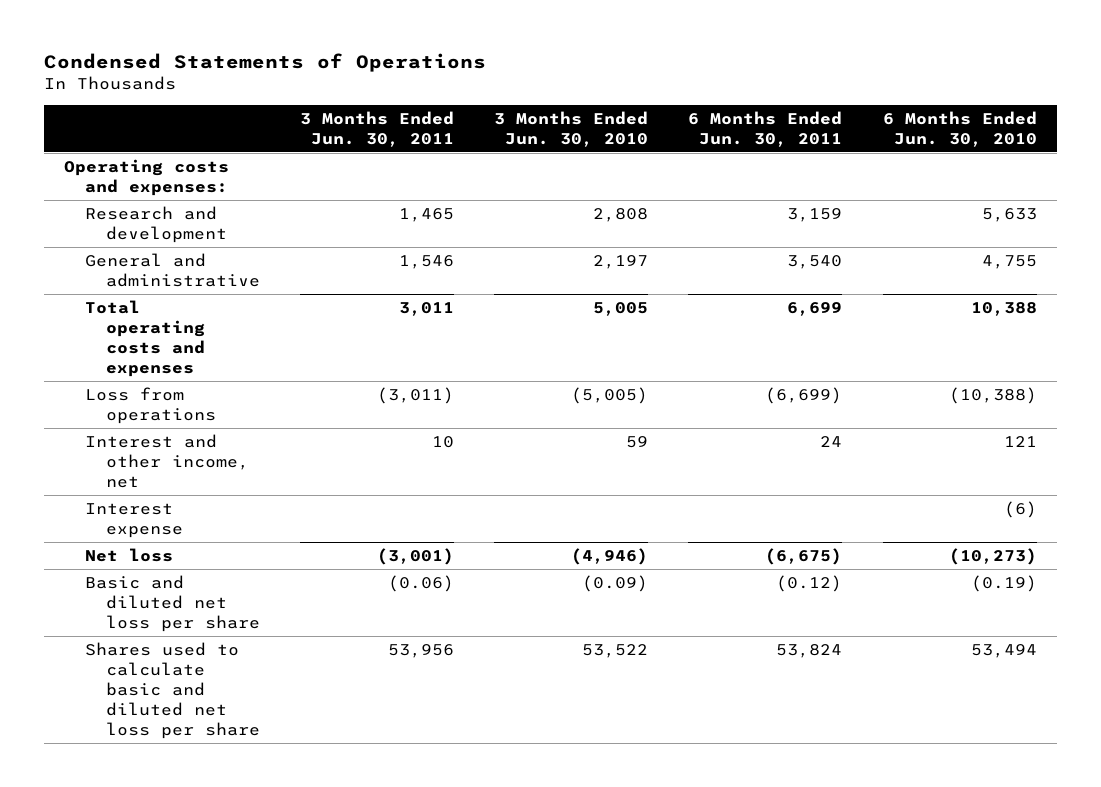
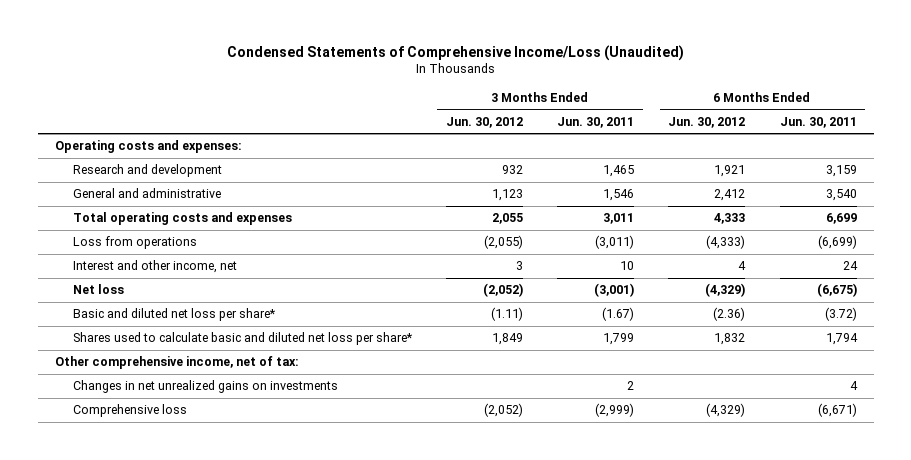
[43,53,486,73] Condensed Statements of Operations -> [226,44,684,61] Condensed Statements of Comprehensive Income/Loss (Unaudited)
[494,110,649,147] 3 Months Ended Jun. 30, 2010 -> none
[882,110,1037,147] 6 Months Ended Jun. 30, 2010 -> none
none -> [445,116,523,128] Jun. 30, 2012
none -> [668,116,746,128] Jun. 30, 2012
[85,502,184,538] Interest expense -> none
[85,574,261,632] Basic and diluted net loss per share -> [72,308,276,322] Basic and diluted net loss per share*
[388,574,455,592] (0.06) -> [602,307,635,322] (1.67)
[776,574,843,592] (0.12) -> [824,307,857,322] (3.72)
[85,641,261,739] Shares used to calculate basic and diluted net loss per share -> [72,332,413,346] Shares used to calculate basic and diluted net loss per share*
[388,643,455,658] 53,956 -> [603,333,635,346] 1,799
[776,643,843,658] 53,824 -> [825,333,858,346] 1,794
none -> [54,356,299,370] Other comprehensive income, net of tax:
none -> [72,380,338,394] Changes in net unrealized gains on investments
none -> [72,404,187,418] Comprehensive loss

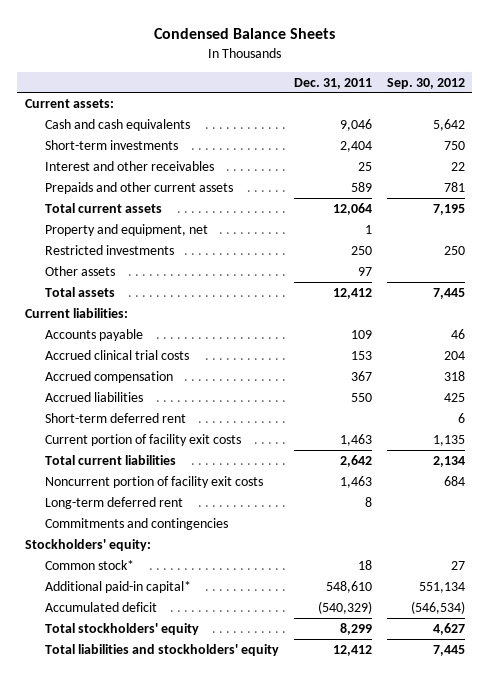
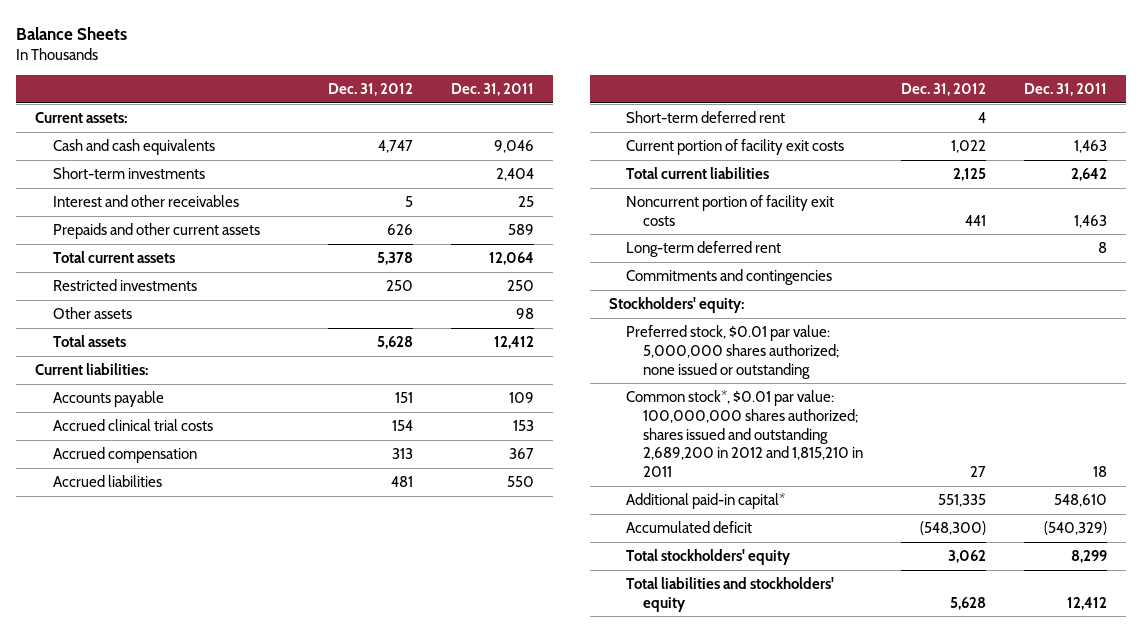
[153,27,335,39] Condensed Balance Sheets -> [16,26,128,40] Balance Sheets
[386,77,465,89] Sep. 30, 2012 -> none
none -> [327,82,413,96] Dec. 31, 2012
[44,223,208,236] Property and equipment, net -> none
[357,266,372,276] 97 -> [515,308,534,320] 98
none -> [626,325,840,379] Preferred stock, $0.01 par value: 5,000,000 shares authorized; none issued or outstanding
[44,559,134,570] Common stock* -> [626,390,864,478] Common stock*, $0.01 par value: 100,000,000 shares authorized; shares issued and outstanding 2,689,200 in 2012 and 1,815,210 in 2011

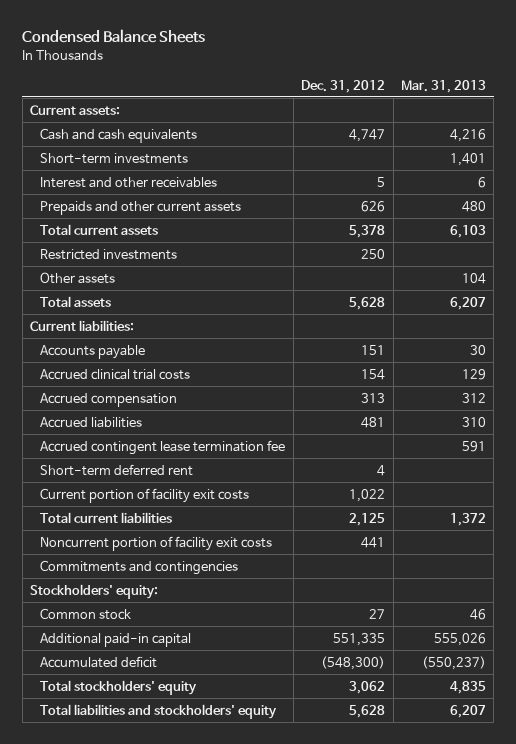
[16,26,128,40] Balance Sheets -> [22,29,206,44] Condensed Balance Sheets
[450,82,534,96] Dec. 31, 2011 -> none
none -> [401,79,487,93] Mar. 31, 2013
none -> [40,439,286,455] Accrued contingent lease termination fee
[626,241,782,258] Long-term deferred rent -> none
[626,325,840,379] Preferred stock, $0.01 par value: 5,000,000 shares authorized; none issued or outstanding -> none
[626,390,864,478] Common stock*, $0.01 par value: 100,000,000 shares authorized; shares issued and outstanding 2,689,200 in 2012 and 1,815,210 in 2011 -> [40,607,132,620] Common stock
[626,493,786,510] Additional paid-in capital* -> [40,632,192,647] Additional paid-in capital

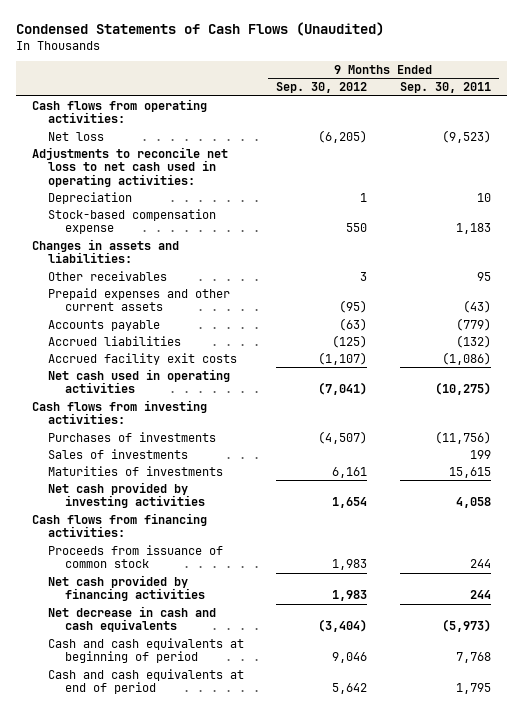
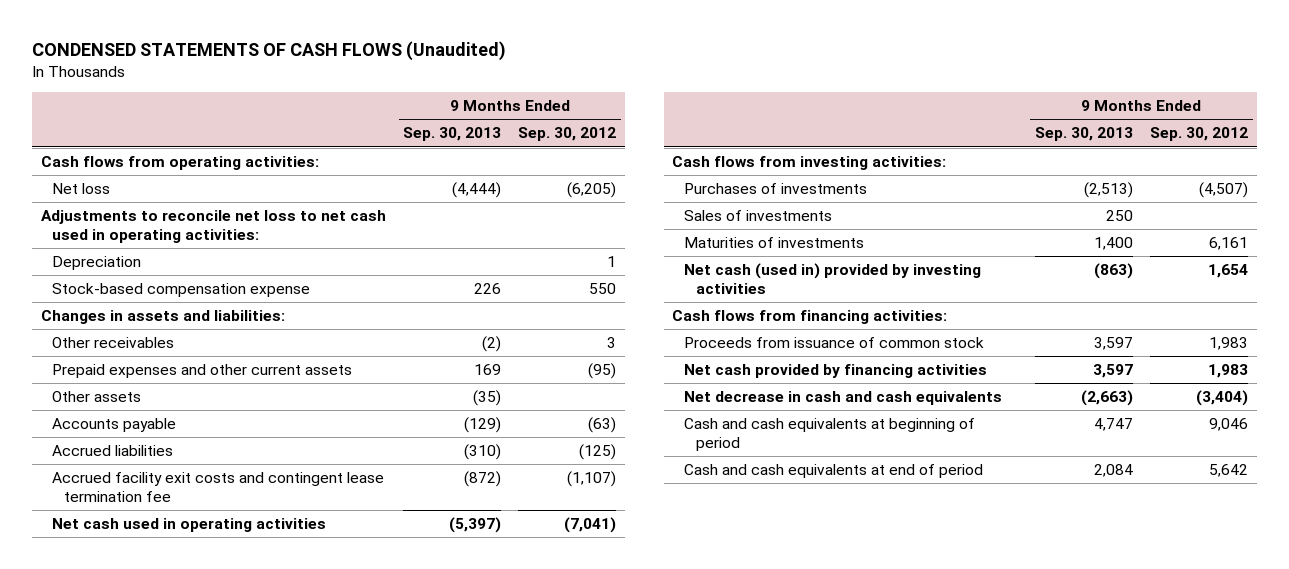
[15,21,384,36] Condensed Statements of Cash Flows (Unaudited) -> [31,40,506,61] CONDENSED STATEMENTS OF CASH FLOWS (Unaudited)
[399,82,491,94] Sep. 30, 2011 -> none
none -> [402,127,501,142] Sep. 30, 2013
none -> [52,391,142,403] Other assets
[48,352,238,365] Accrued facility exit costs -> [52,472,385,502] Accrued facility exit costs and contingent lease termination fee
[48,481,205,509] Net cash provided by investing activities -> [684,263,982,294] Net cash (used in) provided by investing activities

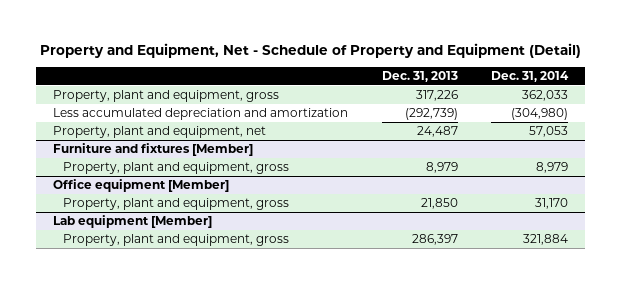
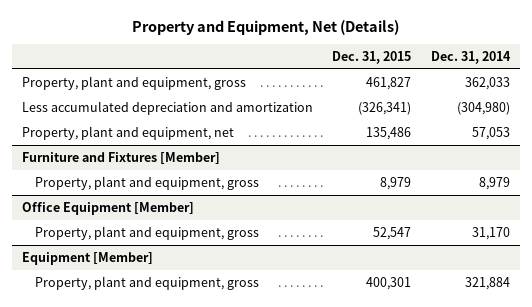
[39,42,581,58] Property and Equipment, Net - Schedule of Property and Equipment (Detail) -> [131,19,399,35] Property and Equipment, Net (Details)
[381,70,458,82] Dec. 31, 2013 -> none
none -> [332,51,412,65] Dec. 31, 2015
[53,143,254,157] Furniture and fixtures [Member] -> [21,151,220,164] Furniture and Fixtures [Member]
[53,179,230,193] Office equipment [Member] -> [21,201,194,215] Office Equipment [Member]
[53,215,213,229] Lab equipment [Member] -> [21,251,153,265] Equipment [Member]

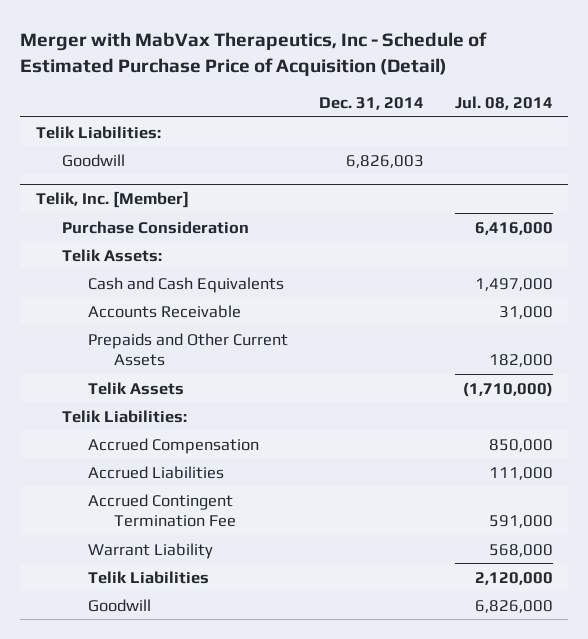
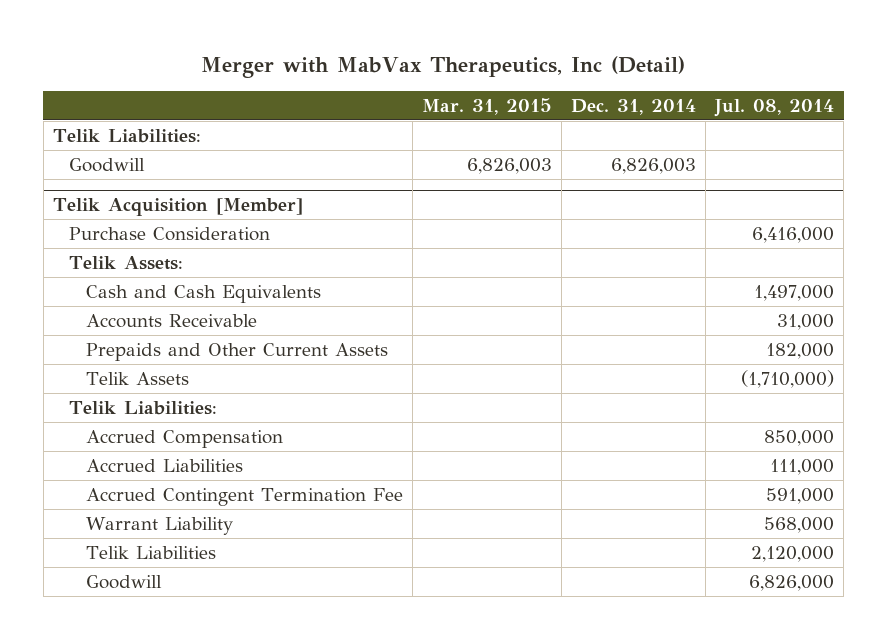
[20,32,488,76] Merger with MabVax Therapeutics, Inc - Schedule of Estimated Purchase Price of Acquisition (Detail) -> [201,56,686,79] Merger with MabVax Therapeutics, Inc (Detail)
none -> [421,97,552,115] Mar. 31, 2015
[35,190,189,208] Telik, Inc. [Member] -> [52,198,303,217] Telik Acquisition [Member]

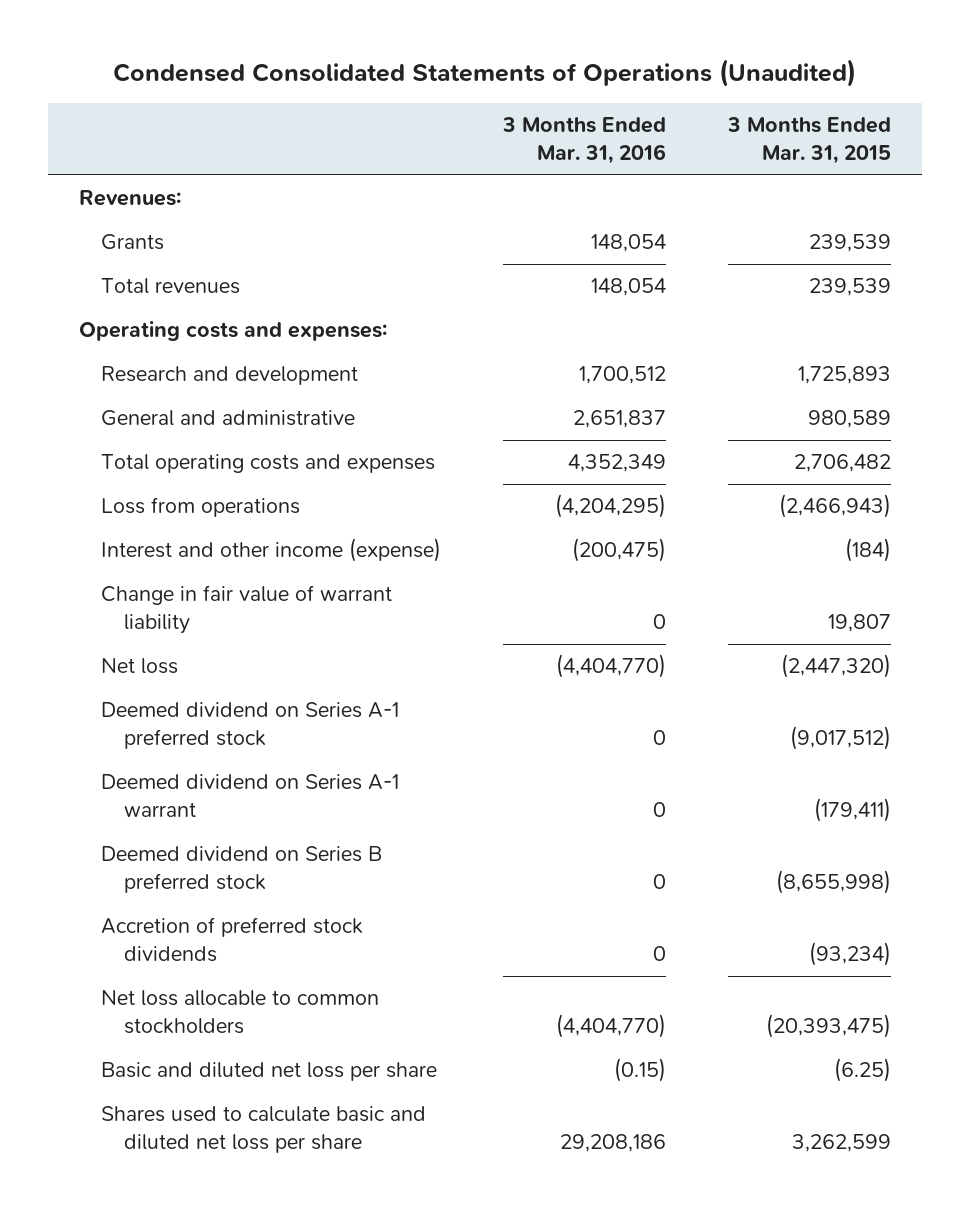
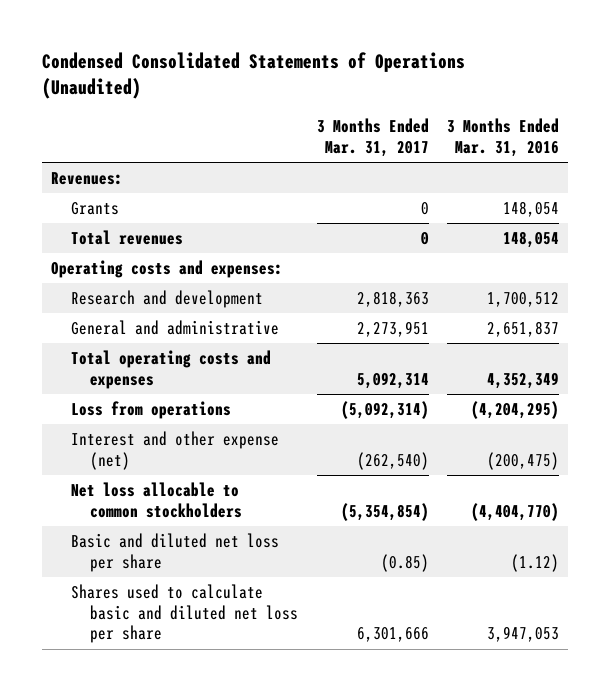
[726,117,891,165] 3 Months Ended Mar. 31, 2015 -> none
none -> [316,118,429,157] 3 Months Ended Mar. 31, 2017
[101,585,393,635] Change in fair value of warrant liability -> none
[101,658,179,675] Net loss -> none
[101,702,400,750] Deemed dividend on Series A-1 preferred stock -> none
[101,774,400,818] Deemed dividend on Series A-1 warrant -> none
[101,846,383,894] Deemed dividend on Series B preferred stock -> none
[101,917,364,963] Accretion of preferred stock dividends -> none
[101,538,442,563] Interest and other income (expense) -> [70,431,279,470] Interest and other expense (net)
[614,1058,667,1083] (0.15) -> [510,553,559,572] (1.12)
[560,1134,667,1153] 29,208,186 -> [486,626,559,643] 3,947,053

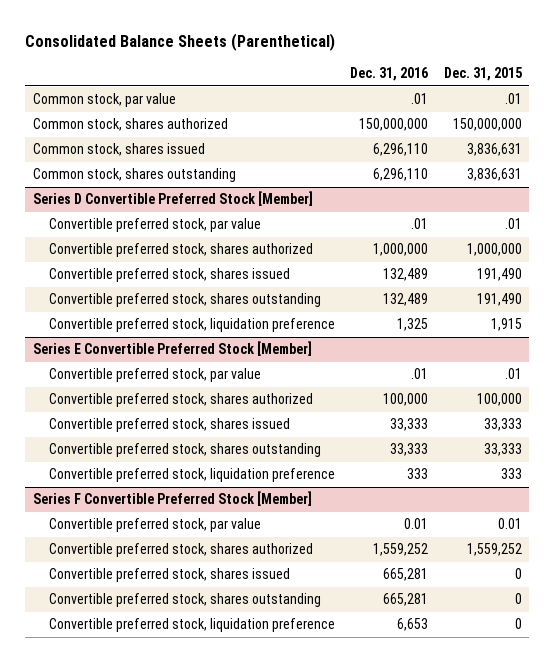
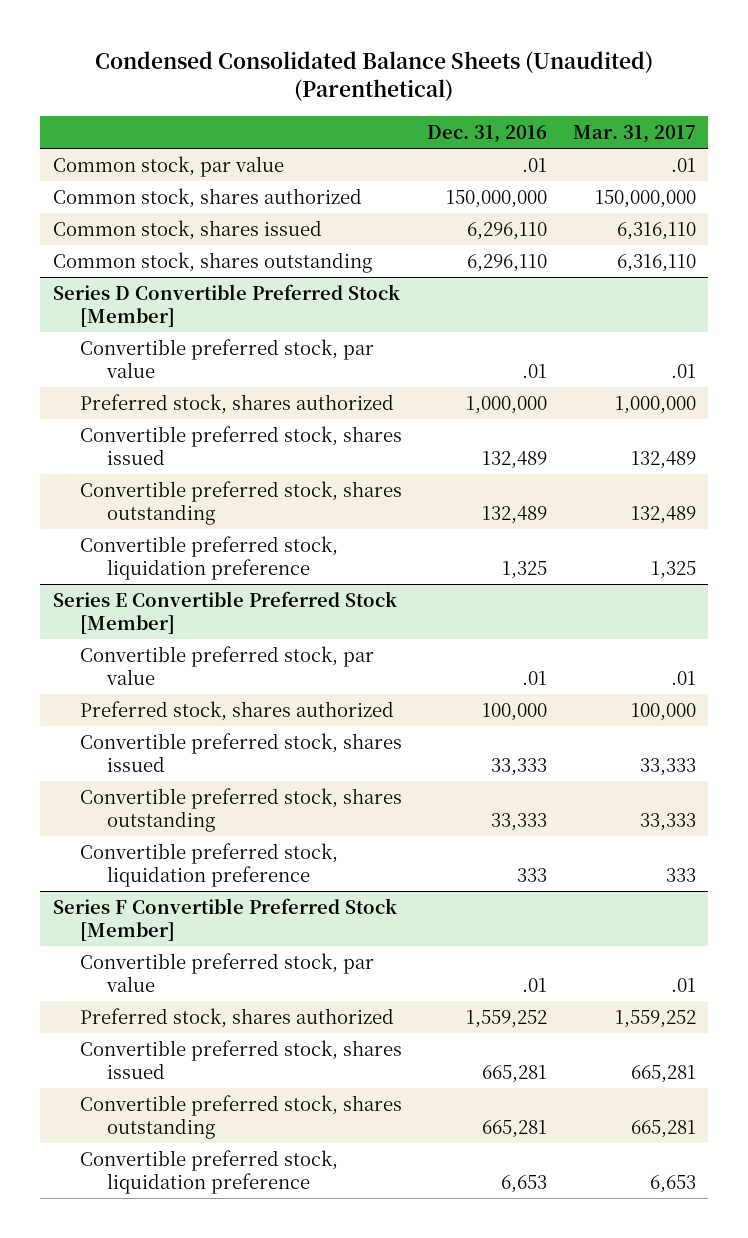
[25,32,336,51] Consolidated Balance Sheets (Parenthetical) -> [95,50,654,102] Condensed Consolidated Balance Sheets (Unaudited) (Parenthetical)
[443,67,522,82] Dec. 31, 2015 -> none
none -> [572,124,696,143] Mar. 31, 2017
[48,243,313,258] Convertible preferred stock, shares authorized -> [79,393,394,414] Preferred stock, shares authorized
[48,393,313,408] Convertible preferred stock, shares authorized -> [79,700,394,721] Preferred stock, shares authorized
[404,518,429,530] 0.01 -> [522,978,548,993] .01
[48,543,313,558] Convertible preferred stock, shares authorized -> [79,1007,394,1028] Preferred stock, shares authorized

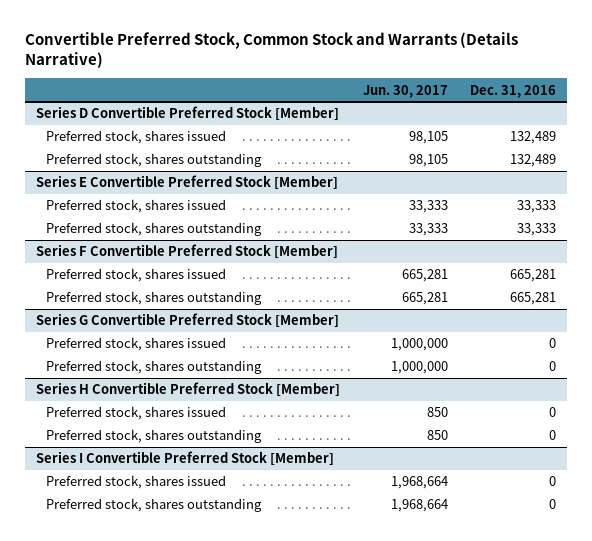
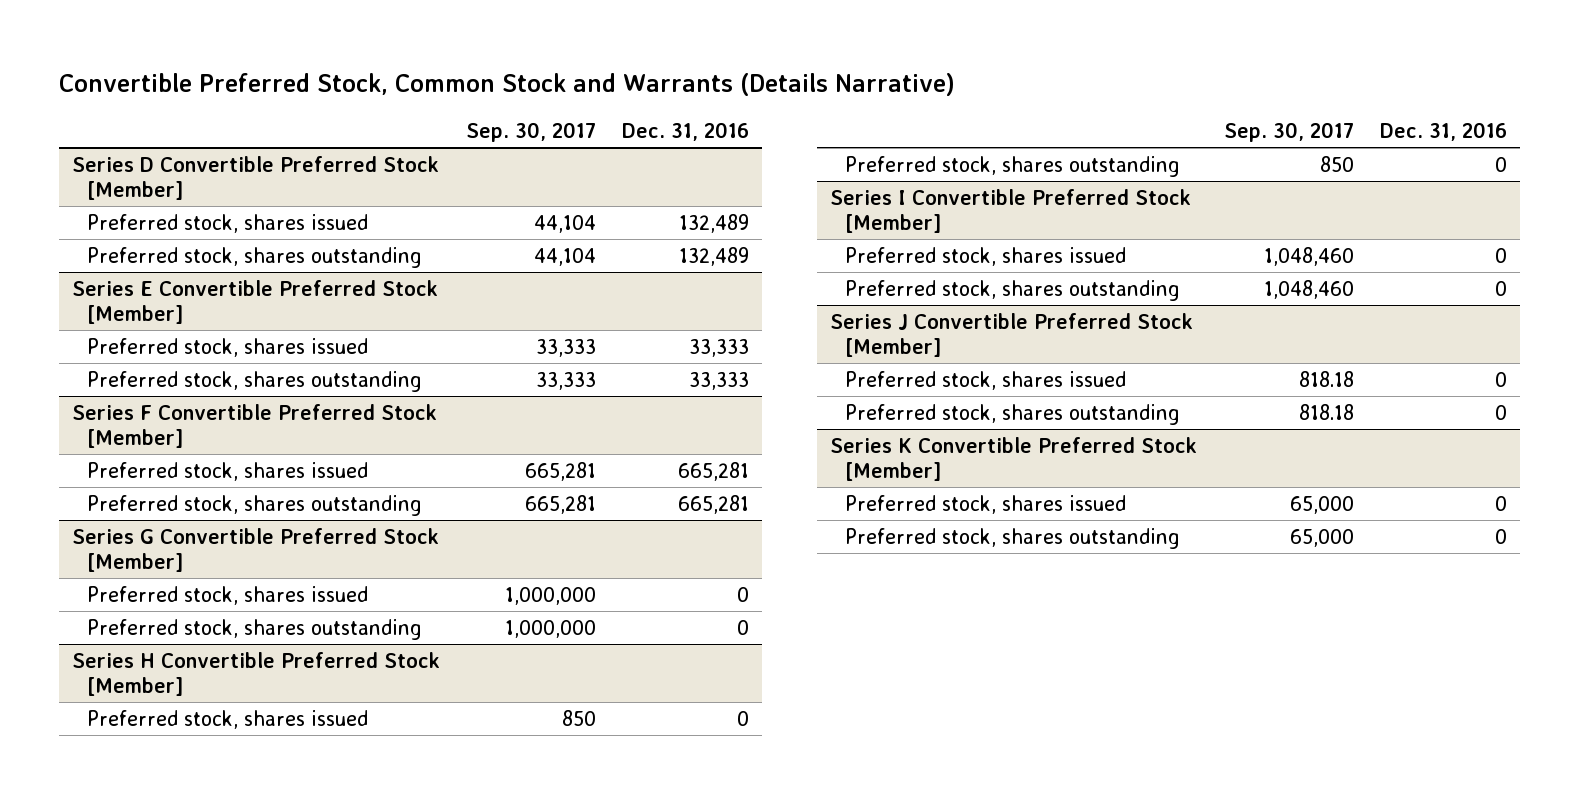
[362,84,448,98] Jun. 30, 2017 -> none
none -> [466,121,597,142] Sep. 30, 2017
none -> [829,312,1193,357] Series J Convertible Preferred Stock [Member]
none -> [845,370,1127,390] Preferred stock, shares issued
none -> [845,403,1181,425] Preferred stock, shares outstanding
none -> [829,436,1197,481] Series K Convertible Preferred Stock [Member]
none -> [845,494,1127,514] Preferred stock, shares issued
none -> [845,527,1181,549] Preferred stock, shares outstanding

